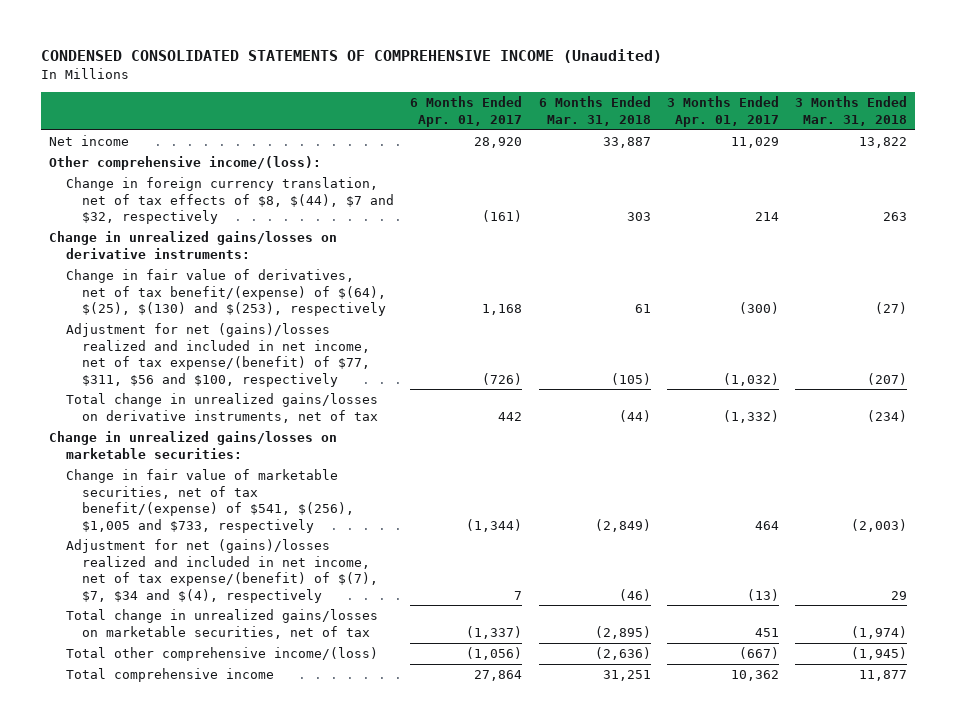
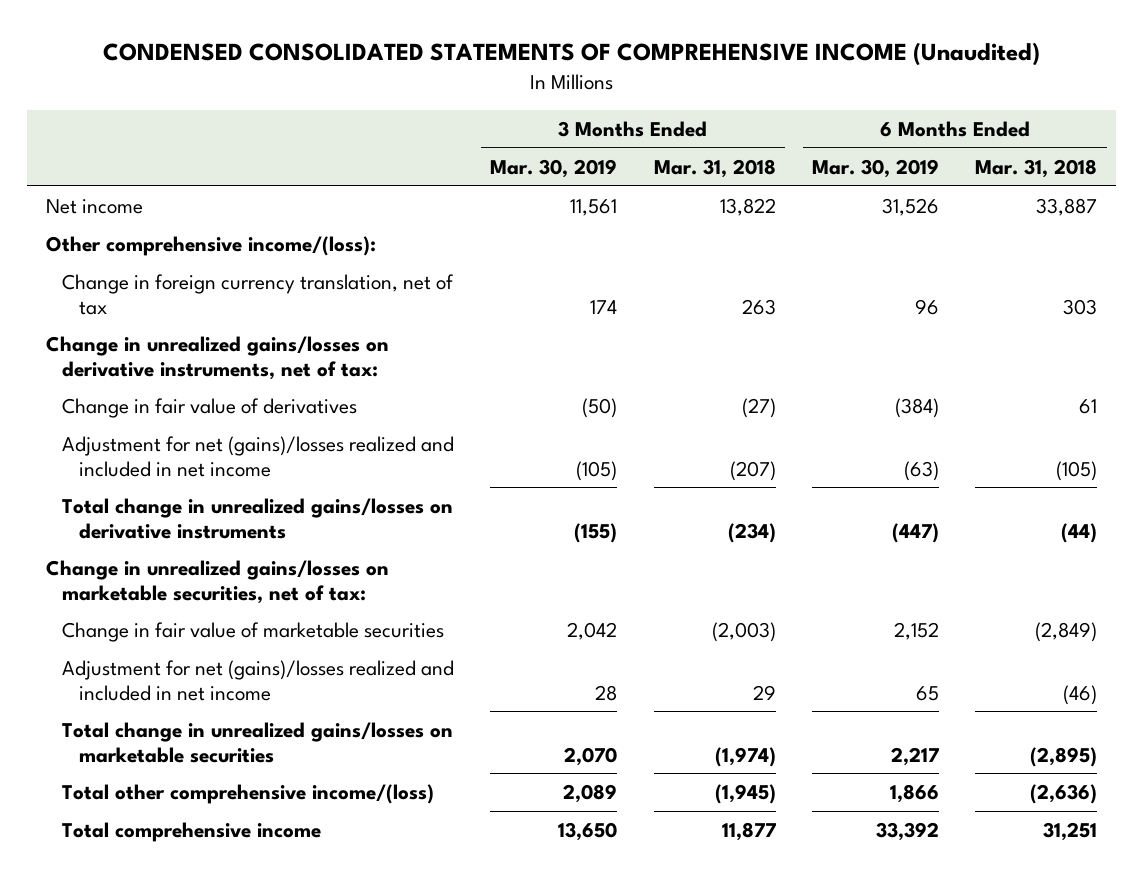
[410,96,523,127] 6 Months Ended Apr. 01, 2017 -> none
[666,96,779,127] 3 Months Ended Apr. 01, 2017 -> none
none -> [490,158,618,178] Mar. 30, 2019
none -> [812,158,940,178] Mar. 30, 2019
[65,177,395,225] Change in foreign currency translation, net of tax effects of $8, $(44), $7 and $32, respectively -> [62,273,455,315] Change in foreign currency translation, net of tax
[49,231,338,259] Change in unrealized gains/losses on derivative instruments: -> [45,335,389,380] Change in unrealized gains/losses on derivative instruments, net of tax:
[65,269,387,317] Change in fair value of derivatives, net of tax benefit/(expense) of $(64), $(25), $(130) and $(253), respectively -> [62,397,358,418] Change in fair value of derivatives
[65,323,371,387] Adjustment for net (gains)/losses realized and included in net income, net of tax expense/(benefit) of $77, $311, $56 and $100, respectively -> [62,435,455,477] Adjustment for net (gains)/losses realized and included in net income
[65,393,379,423] Total change in unrealized gains/losses on derivative instruments, net of tax -> [62,497,454,539] Total change in unrealized gains/losses on derivative instruments
[49,431,338,459] Change in unrealized gains/losses on marketable securities: -> [45,559,389,604] Change in unrealized gains/losses on marketable securities, net of tax:
[65,469,355,533] Change in fair value of marketable securities, net of tax benefit/(expense) of $541, $(256), $1,005 and $733, respectively -> [62,621,445,642] Change in fair value of marketable securities
[65,539,379,603] Adjustment for net (gains)/losses realized and included in net income, net of tax expense/(benefit) of $(7), $7, $34 and $(4), respectively -> [62,659,455,701] Adjustment for net (gains)/losses realized and included in net income
[65,609,378,639] Total change in unrealized gains/losses on marketable securities, net of tax -> [62,721,454,763] Total change in unrealized gains/losses on marketable securities

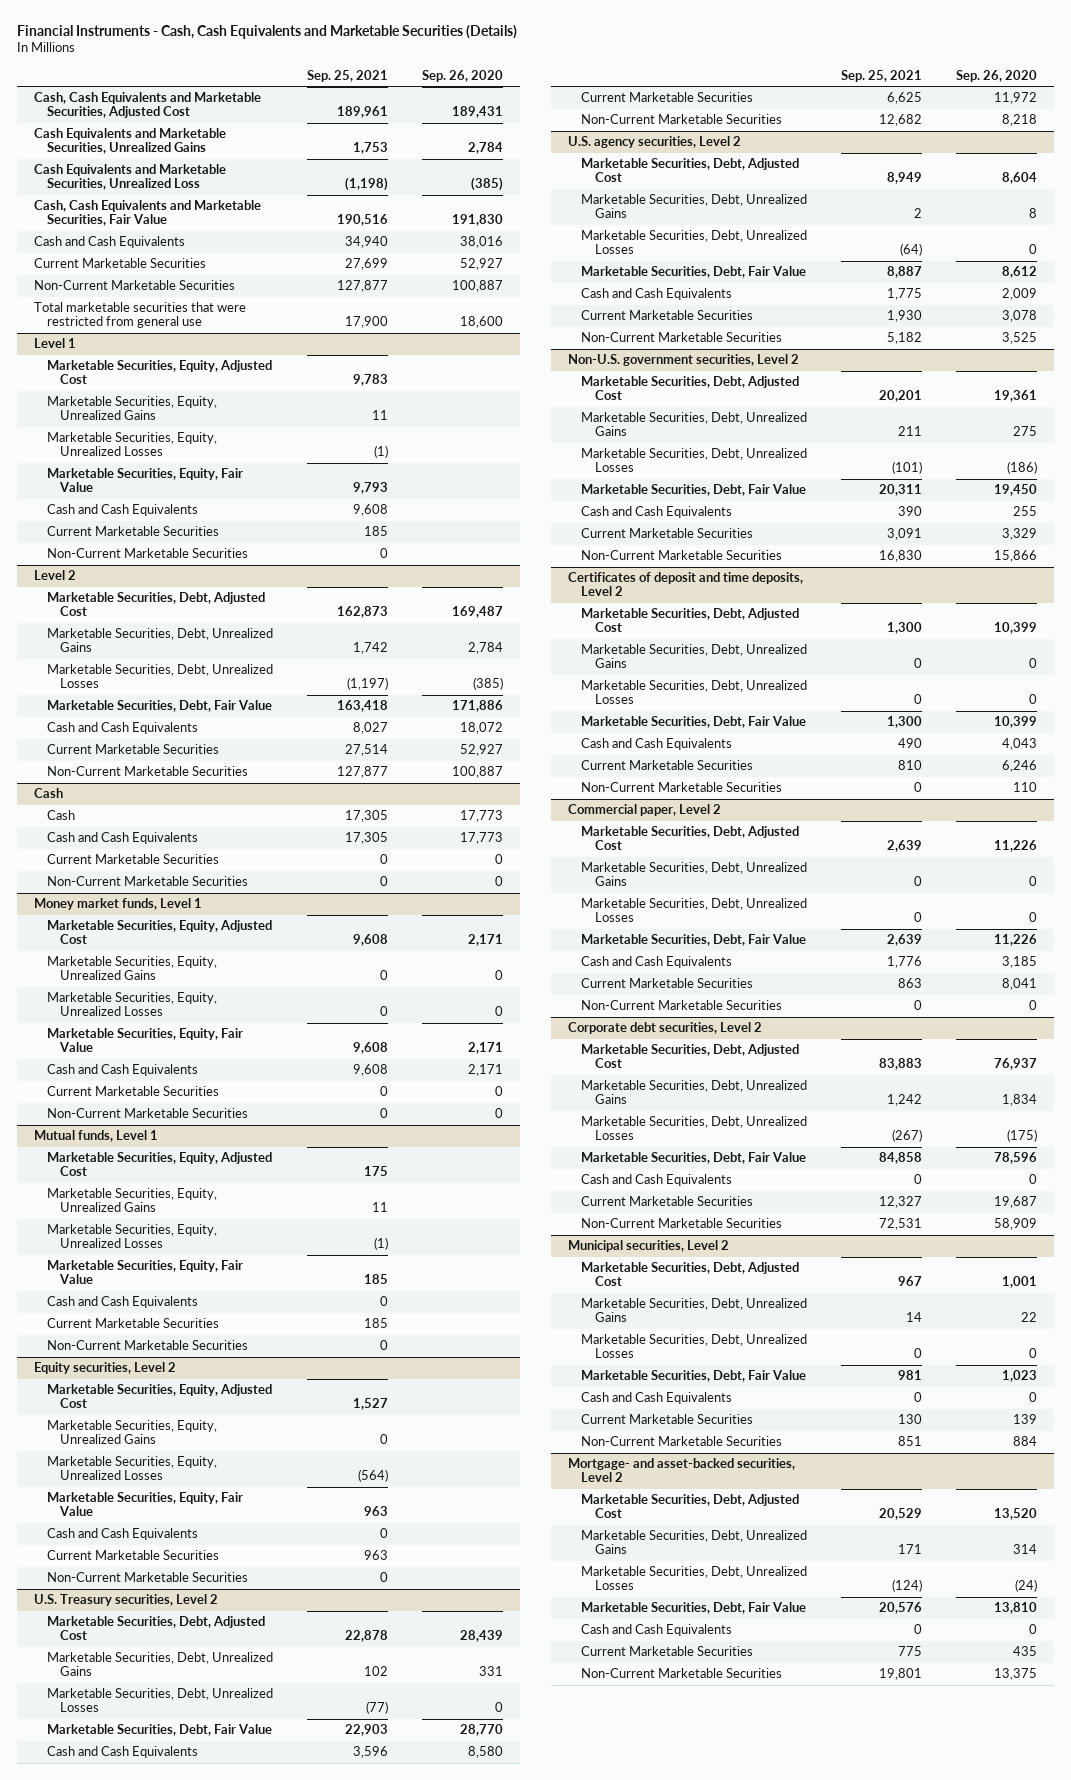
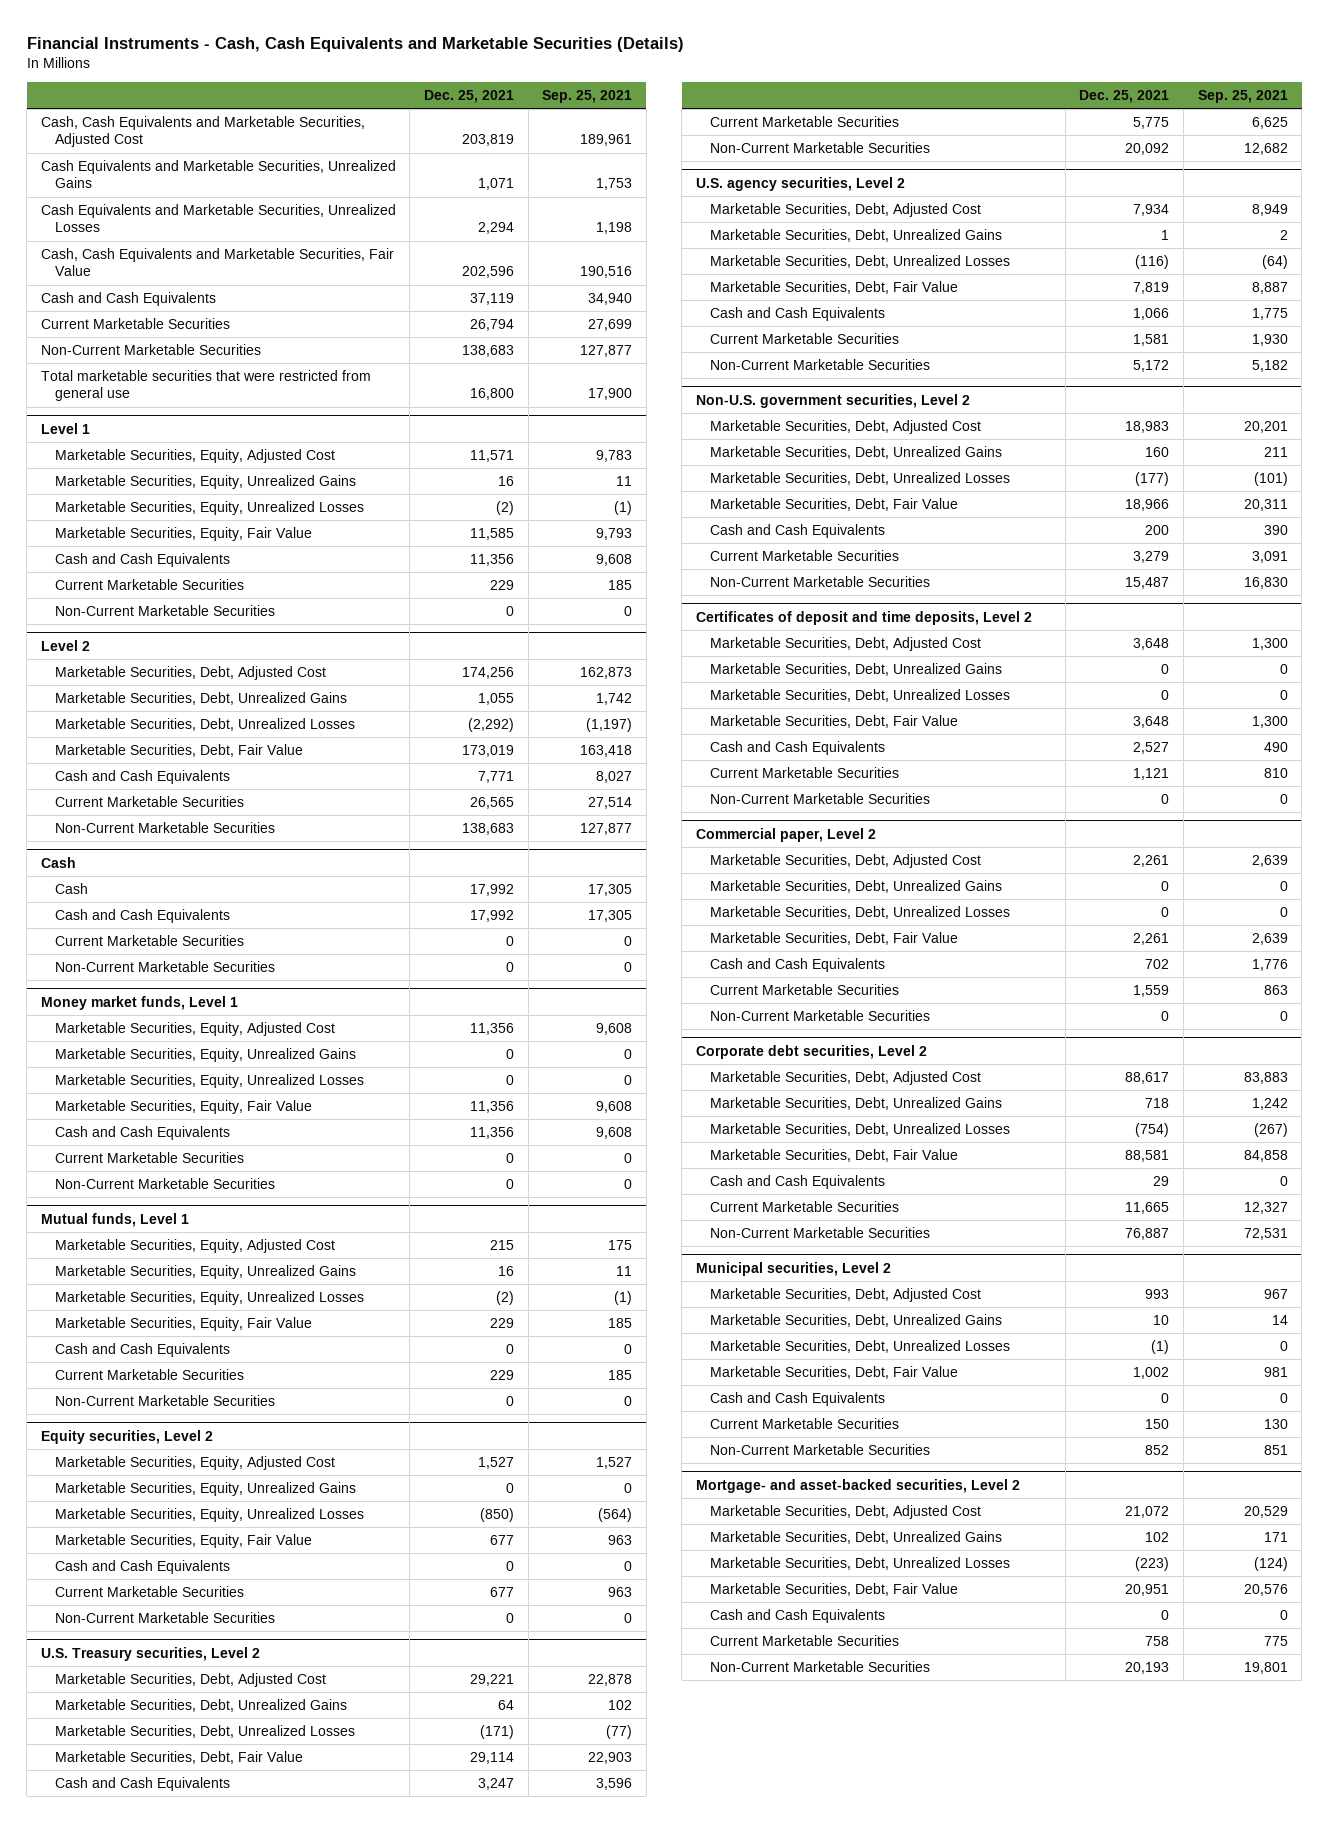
[421,69,503,82] Sep. 26, 2020 -> none
none -> [424,89,515,103] Dec. 25, 2021
[33,164,226,191] Cash Equivalents and Marketable Securities, Unrealized Loss -> [40,204,396,233] Cash Equivalents and Marketable Securities, Unrealized Losses
[344,177,388,192] (1,198) -> [596,222,633,235] 1,198

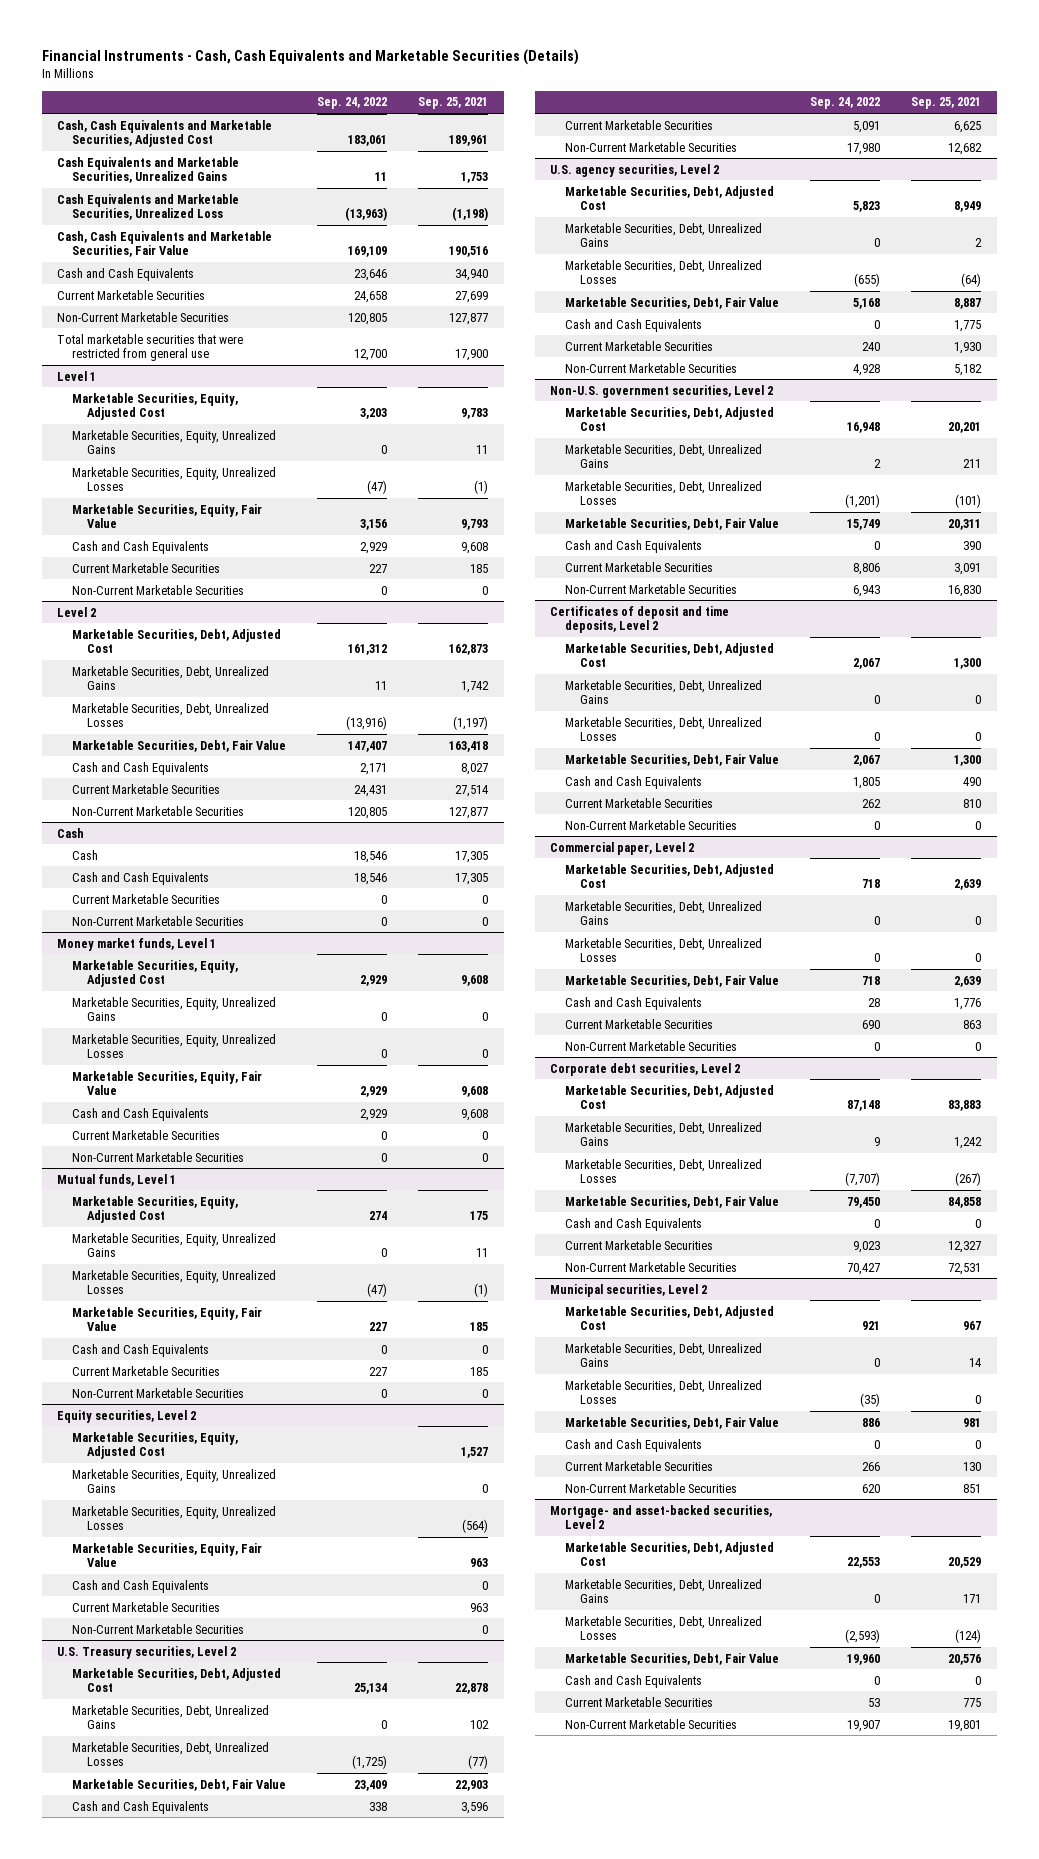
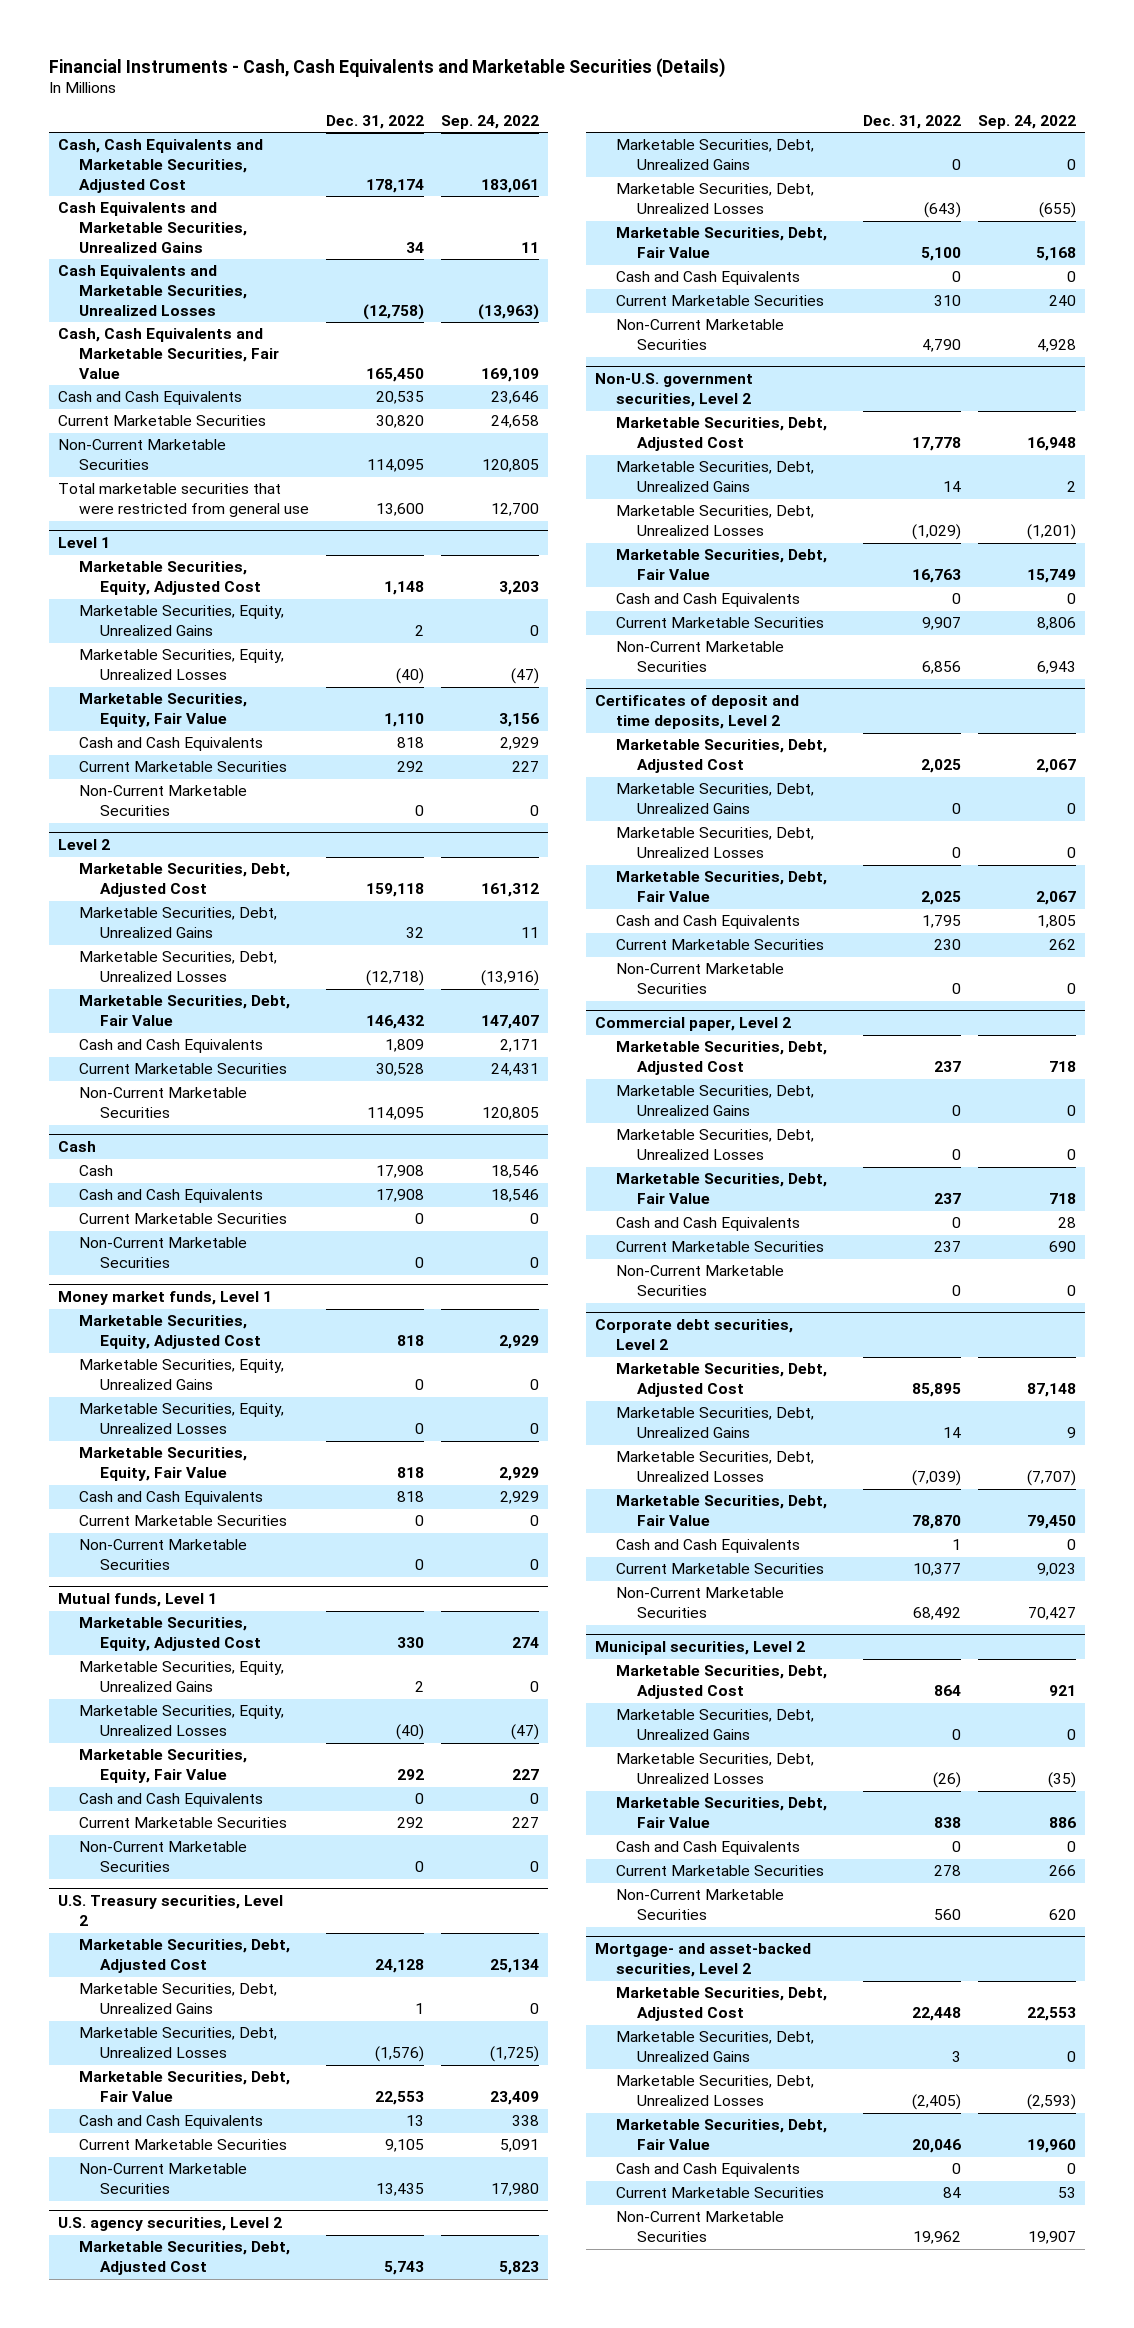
[418,97,489,110] Sep. 25, 2021 -> none
none -> [326,114,425,129] Dec. 31, 2022
[57,193,240,221] Cash Equivalents and Marketable Securities, Unrealized Loss -> [57,265,247,317] Cash Equivalents and Marketable Securities, Unrealized Losses
[57,1409,197,1423] Equity securities, Level 2 -> none
[72,1431,239,1460] Marketable Securities, Equity, Adjusted Cost -> none
[72,1468,277,1494] Marketable Securities, Equity, Unrealized Gains -> none
[72,1505,277,1531] Marketable Securities, Equity, Unrealized Losses -> none
[72,1542,263,1568] Marketable Securities, Equity, Fair Value -> none
[72,1579,210,1593] Cash and Cash Equivalents -> none
[72,1601,221,1612] Current Marketable Securities -> none
[72,1623,245,1634] Non-Current Marketable Securities -> none

